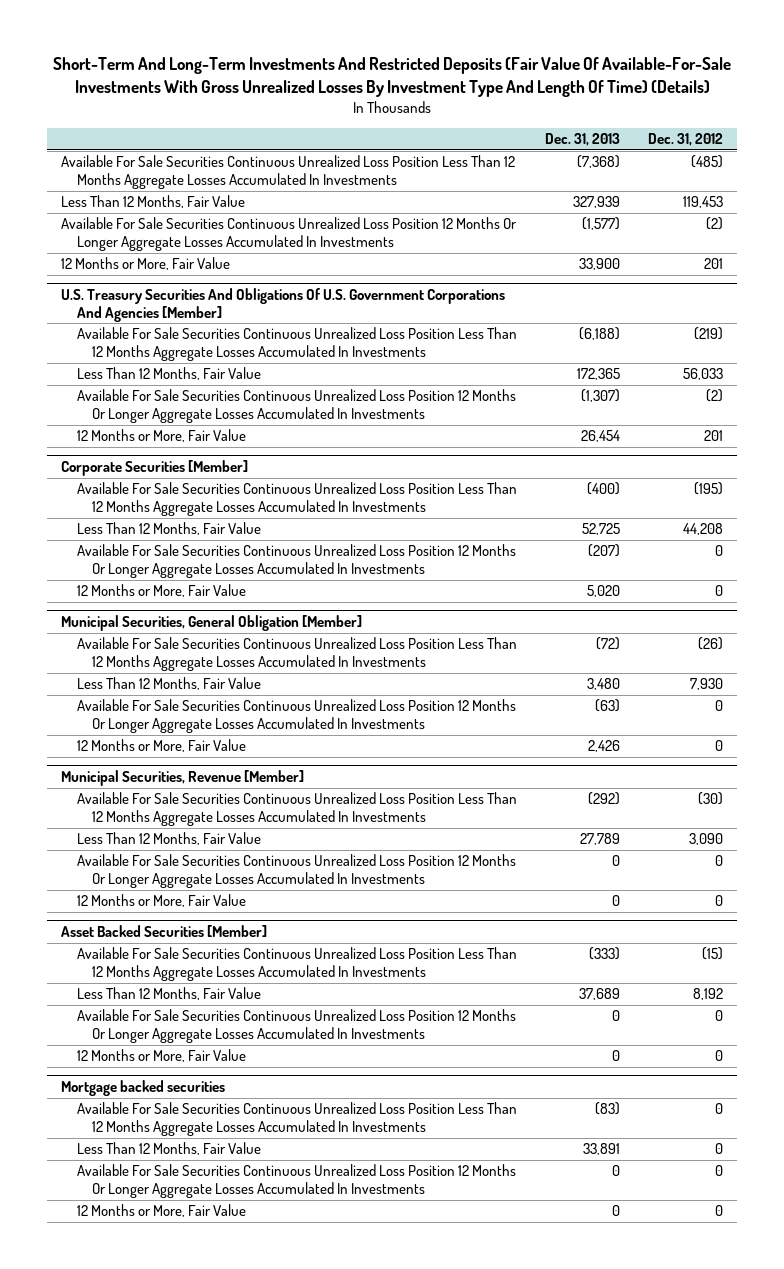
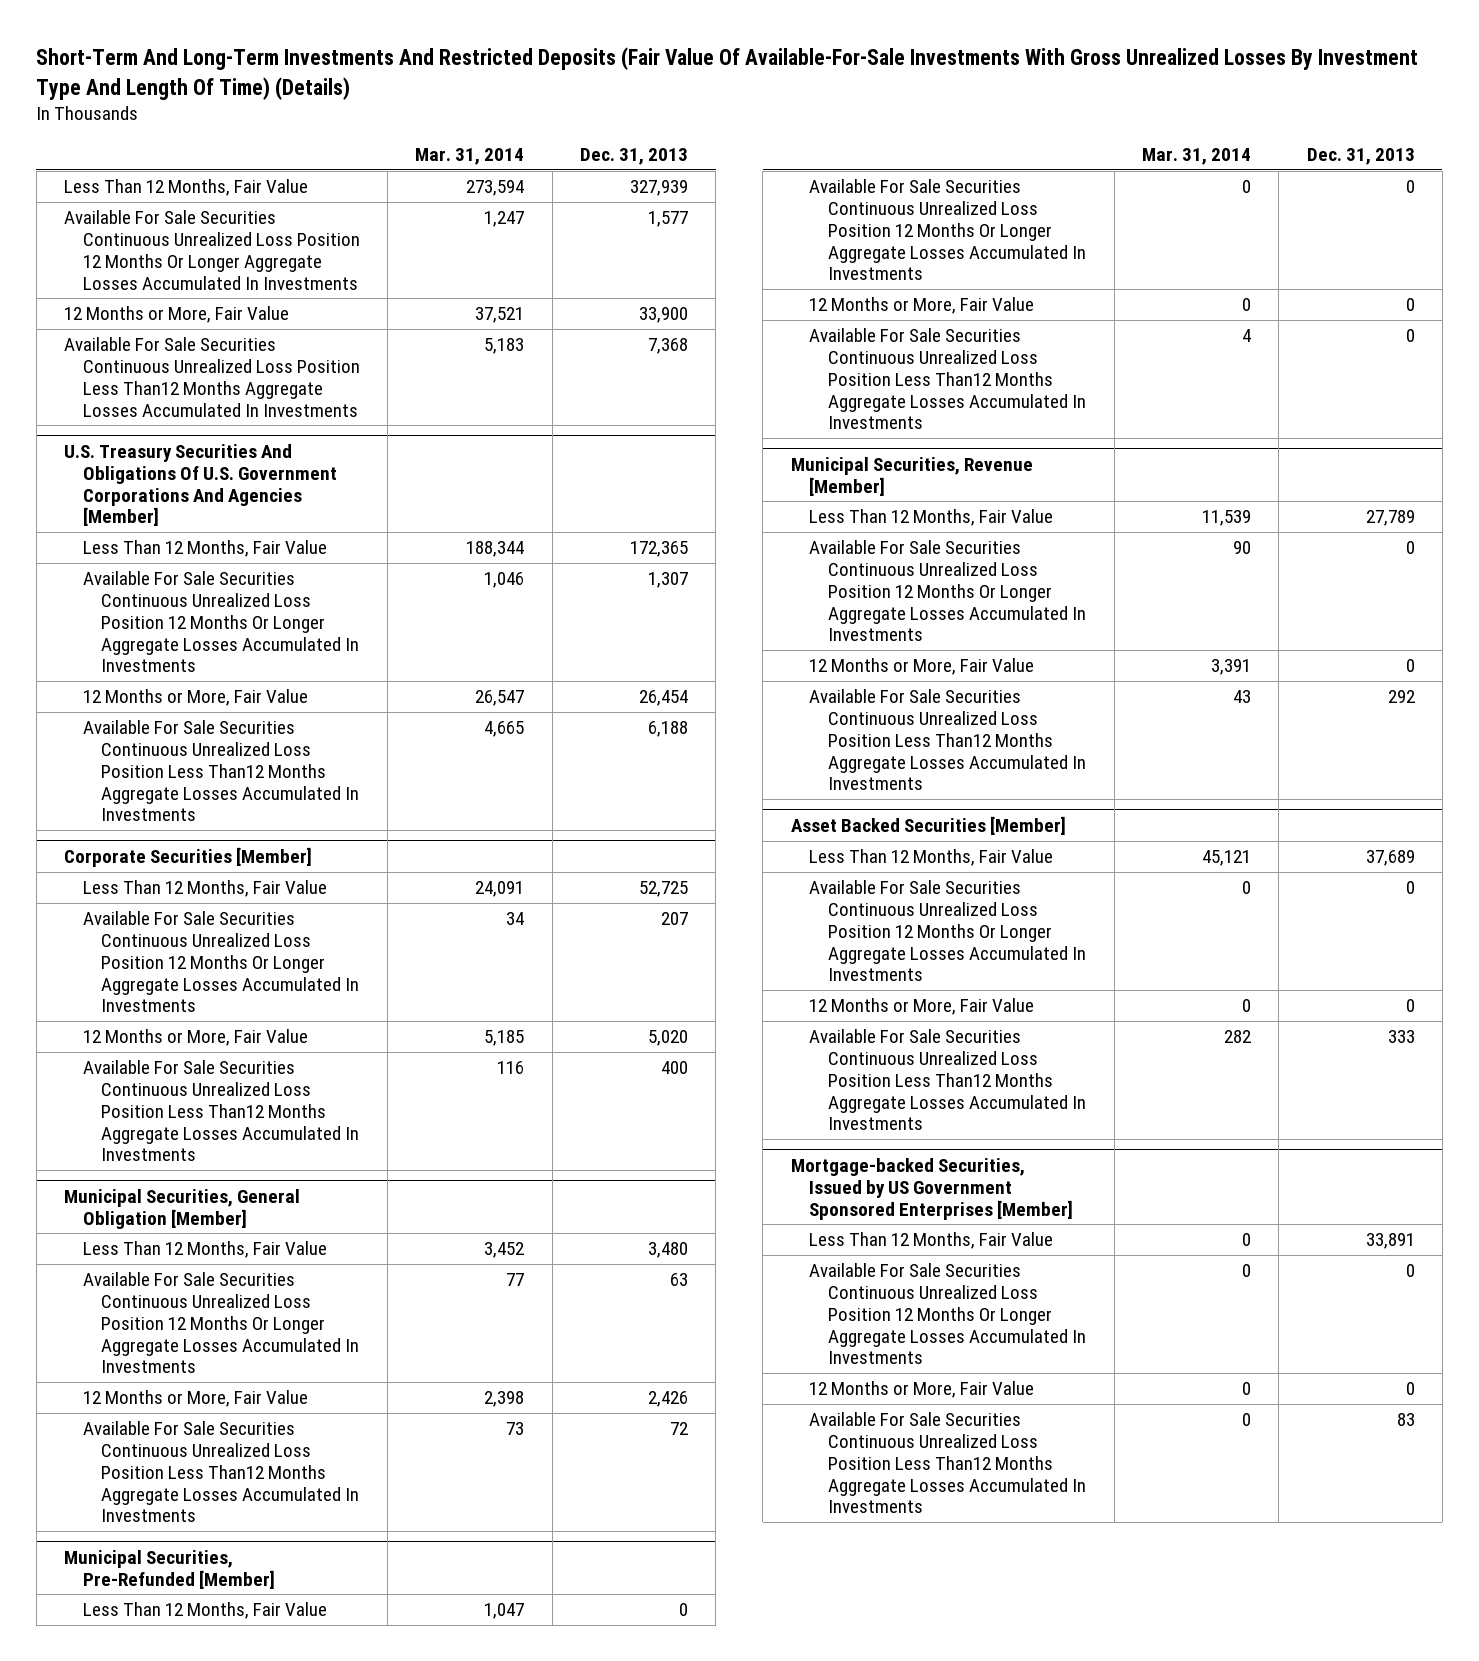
[648,133,724,147] Dec. 31, 2012 -> none
none -> [415,148,525,166] Mar. 31, 2014
[61,155,516,190] Available For Sale Securities Continuous Unrealized Loss Position Less Than 12 Months Aggregate Losses Accumulated In Investments -> none
[581,217,620,231] (1,577) -> [647,211,688,228] 1,577
none -> [63,337,360,417] Available For Sale Securities Continuous Unrealized Loss Position Less Than12 Months Aggregate Losses Accumulated In Investments
[76,327,517,362] Available For Sale Securities Continuous Unrealized Loss Position Less Than 12 Months Aggregate Losses Accumulated In Investments -> none
[580,389,620,403] (1,307) -> [647,572,688,589] 1,307
none -> [82,720,360,822] Available For Sale Securities Continuous Unrealized Loss Position Less Than12 Months Aggregate Losses Accumulated In Investments
[76,482,517,517] Available For Sale Securities Continuous Unrealized Loss Position Less Than 12 Months Aggregate Losses Accumulated In Investments -> none
[587,544,620,558] (207) -> [660,912,688,926] 207
none -> [82,1060,360,1162] Available For Sale Securities Continuous Unrealized Loss Position Less Than12 Months Aggregate Losses Accumulated In Investments
[76,637,517,672] Available For Sale Securities Continuous Unrealized Loss Position Less Than 12 Months Aggregate Losses Accumulated In Investments -> none
[594,699,620,713] (63) -> [669,1273,688,1287] 63
none -> [82,1421,360,1523] Available For Sale Securities Continuous Unrealized Loss Position Less Than12 Months Aggregate Losses Accumulated In Investments
none -> [63,1549,275,1589] Municipal Securities, Pre-Refunded [Member]
none -> [82,1602,327,1620] Less Than 12 Months, Fair Value
none -> [809,179,1087,281] Available For Sale Securities Continuous Unrealized Loss Position 12 Months Or Longer Aggregate Losses Accumulated In Investments
none -> [809,297,1035,315] 12 Months or More, Fair Value
none -> [809,328,1087,430] Available For Sale Securities Continuous Unrealized Loss Position Less Than12 Months Aggregate Losses Accumulated In Investments
[76,792,517,827] Available For Sale Securities Continuous Unrealized Loss Position Less Than 12 Months Aggregate Losses Accumulated In Investments -> none
none -> [809,689,1087,791] Available For Sale Securities Continuous Unrealized Loss Position Less Than12 Months Aggregate Losses Accumulated In Investments
[76,947,517,982] Available For Sale Securities Continuous Unrealized Loss Position Less Than 12 Months Aggregate Losses Accumulated In Investments -> none
[61,1080,226,1097] Mortgage backed securities -> none
[76,1102,517,1137] Available For Sale Securities Continuous Unrealized Loss Position Less Than 12 Months Aggregate Losses Accumulated In Investments -> [809,1029,1087,1131] Available For Sale Securities Continuous Unrealized Loss Position Less Than12 Months Aggregate Losses Accumulated In Investments
[594,1102,620,1116] (83) -> [1387,1030,1415,1044] 333
none -> [790,1157,1074,1220] Mortgage-backed Securities, Issued by US Government Sponsored Enterprises [Member]
none -> [809,1412,1087,1514] Available For Sale Securities Continuous Unrealized Loss Position Less Than12 Months Aggregate Losses Accumulated In Investments

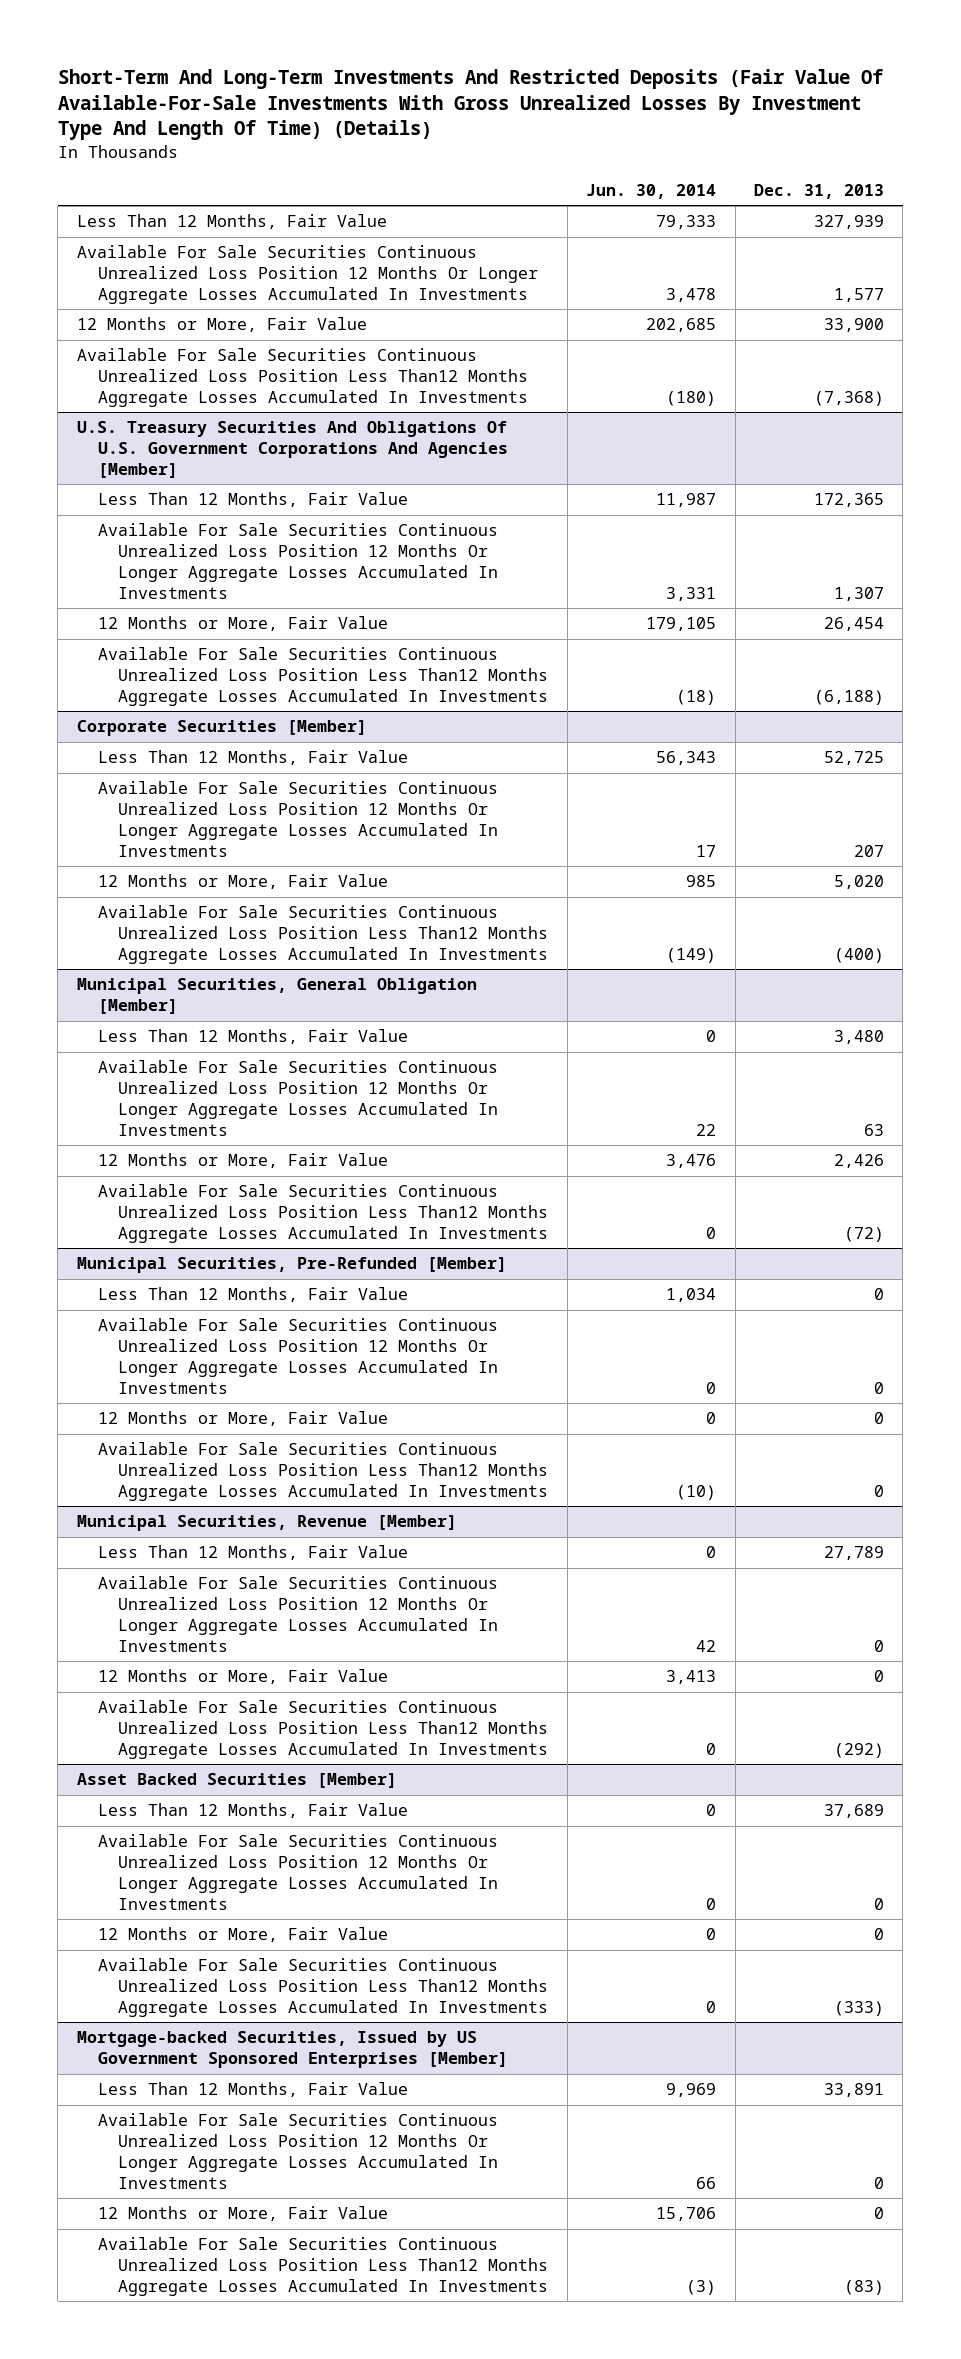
[415,148,525,166] Mar. 31, 2014 -> none
none -> [586,183,717,199] Jun. 30, 2014
[647,338,688,355] 7,368 -> [814,390,885,406] (7,368)
[647,721,688,738] 6,188 -> [814,689,885,705] (6,188)
[660,1061,688,1075] 400 -> [834,947,885,963] (400)
[669,1422,688,1436] 72 -> [844,1226,885,1242] (72)
[1387,690,1415,704] 292 -> [834,1742,885,1758] (292)
[1387,1030,1415,1044] 333 -> [834,2000,885,2016] (333)
[1396,1413,1415,1427] 83 -> [844,2279,885,2295] (83)

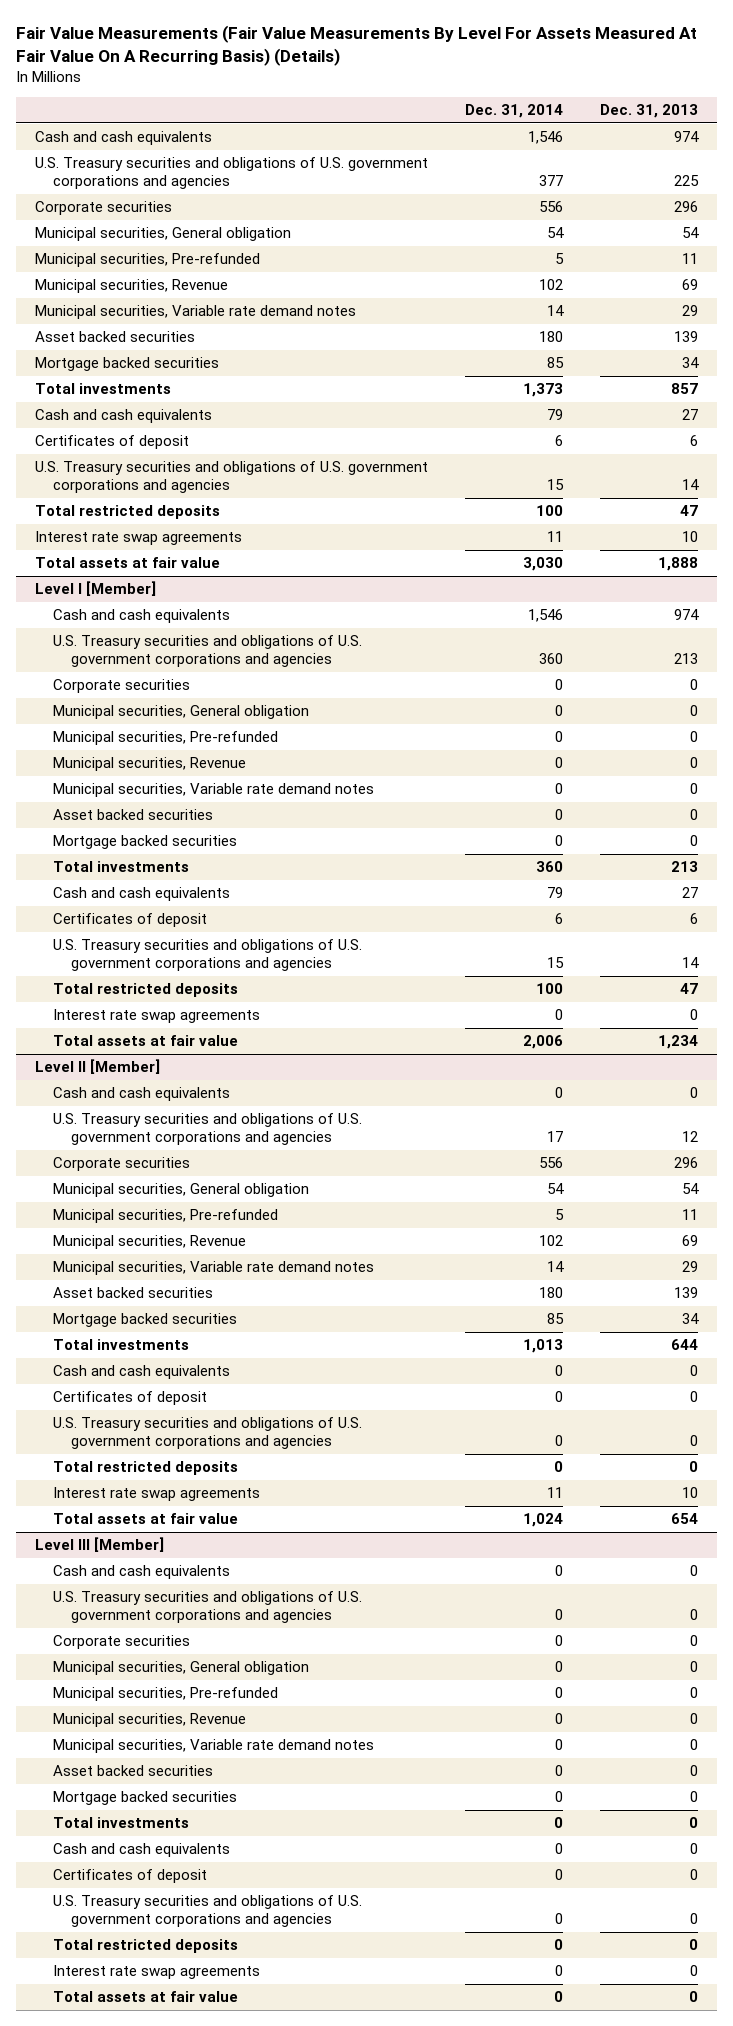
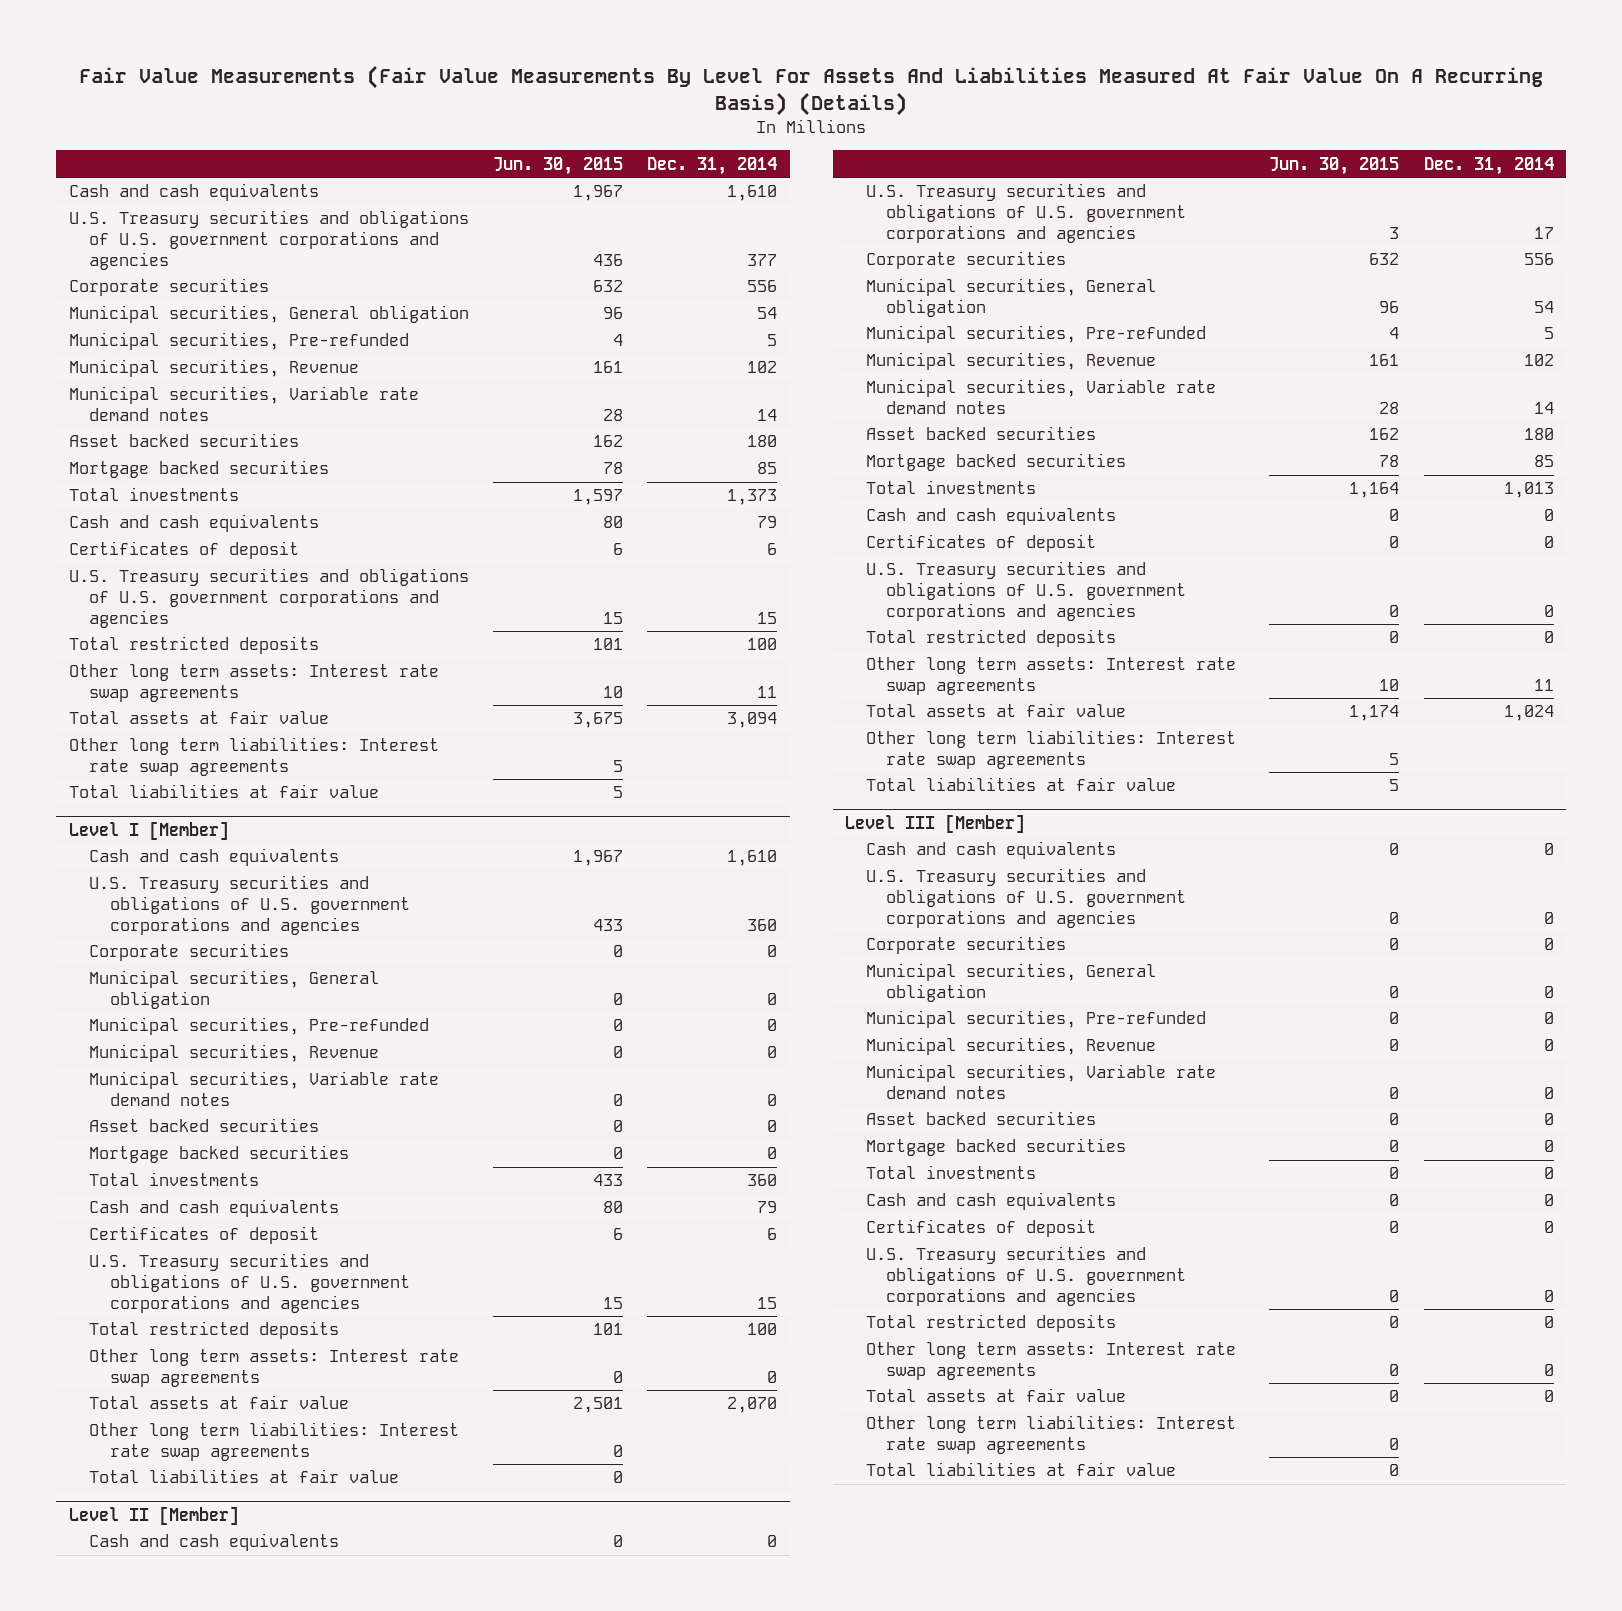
[16,25,698,67] Fair Value Measurements (Fair Value Measurements By Level For Assets Measured At Fair Value On A Recurring Basis) (Details) -> [79,65,1544,116] Fair Value Measurements (Fair Value Measurements By Level For Assets And Liabilities Measured At Fair Value On A Recurring Basis) (Details)
[600,104,699,119] Dec. 31, 2013 -> none
none -> [493,156,624,175] Jun. 30, 2015
[528,131,564,145] 1,546 -> [727,185,778,202] 1,610
[34,531,242,546] Interest rate swap agreements -> [68,664,439,703] Other long term assets: Interest rate swap agreements
[523,557,564,572] 3,030 -> [727,712,778,729] 3,094
none -> [68,737,439,777] Other long term liabilities: Interest rate swap agreements
none -> [68,784,379,799] Total liabilities at fair value
[528,609,564,623] 1,546 -> [727,850,778,867] 1,610
[52,1009,260,1024] Interest rate swap agreements -> [89,1349,460,1388] Other long term assets: Interest rate swap agreements
[523,1035,564,1050] 2,006 -> [727,1397,778,1414] 2,070
none -> [89,1422,460,1462] Other long term liabilities: Interest rate swap agreements
none -> [89,1469,400,1484] Total liabilities at fair value
[52,1487,260,1502] Interest rate swap agreements -> [865,657,1236,696] Other long term assets: Interest rate swap agreements
none -> [865,730,1236,770] Other long term liabilities: Interest rate swap agreements
none -> [865,777,1176,792] Total liabilities at fair value
[52,1965,260,1980] Interest rate swap agreements -> [865,1342,1236,1381] Other long term assets: Interest rate swap agreements
none -> [865,1415,1236,1455] Other long term liabilities: Interest rate swap agreements
none -> [865,1462,1176,1477] Total liabilities at fair value

